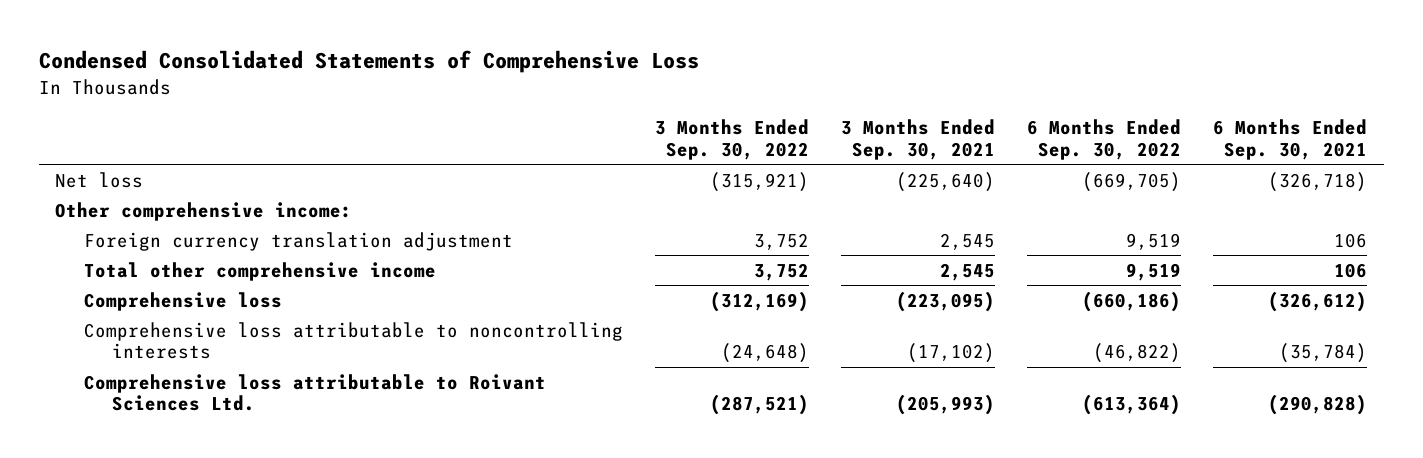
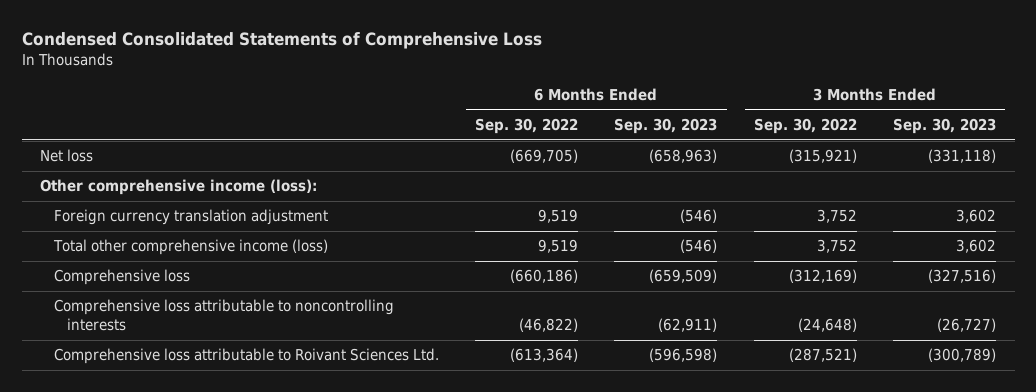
[841,119,996,160] 3 Months Ended Sep. 30, 2021 -> none
[1213,119,1368,160] 6 Months Ended Sep. 30, 2021 -> none
none -> [614,118,718,135] Sep. 30, 2023
none -> [893,118,997,135] Sep. 30, 2023
[55,201,353,221] Other comprehensive income: -> [40,179,318,196] Other comprehensive income (loss):
[83,261,436,281] Total other comprehensive income -> [52,239,328,256] Total other comprehensive income (loss)

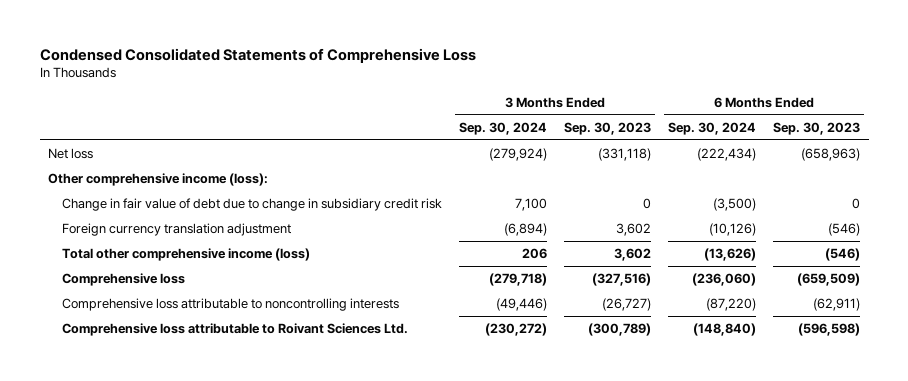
[475,118,579,135] Sep. 30, 2022 -> none
[753,118,857,135] Sep. 30, 2022 -> none
none -> [458,121,547,135] Sep. 30, 2024
none -> [668,121,757,135] Sep. 30, 2024
none -> [61,197,442,211] Change in fair value of debt due to change in subsidiary credit risk

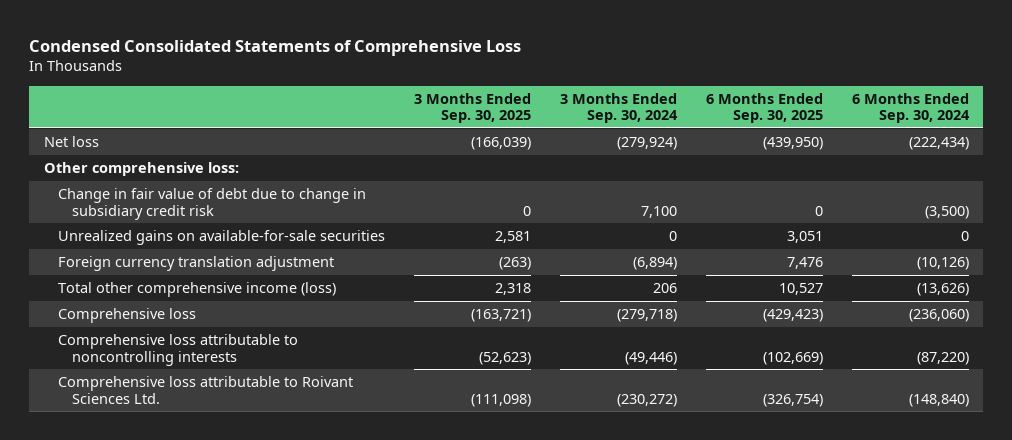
[563,121,651,135] Sep. 30, 2023 -> none
[773,121,861,135] Sep. 30, 2023 -> none
none -> [413,92,531,124] 3 Months Ended Sep. 30, 2025
none -> [705,92,823,124] 6 Months Ended Sep. 30, 2025
[48,172,269,186] Other comprehensive income (loss): -> [43,161,239,176] Other comprehensive loss:
none -> [57,229,385,245] Unrealized gains on available-for-sale securities

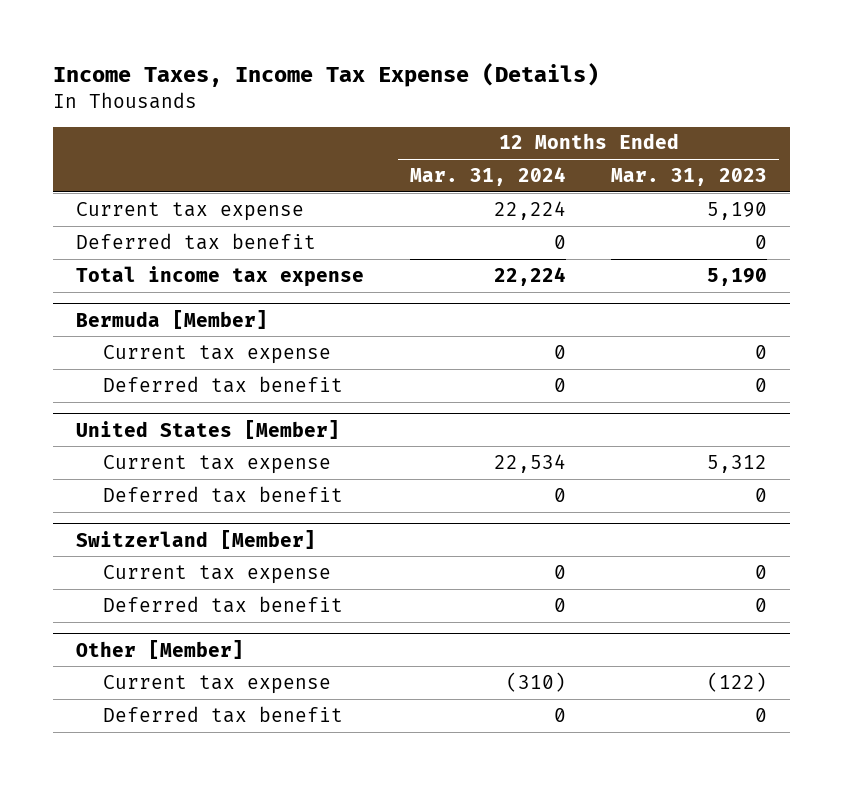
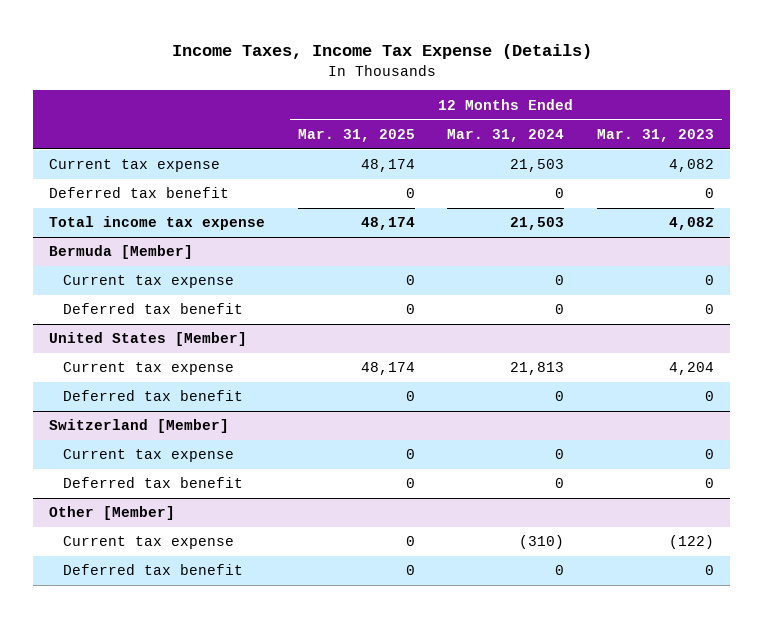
none -> [297,128,415,142] Mar. 31, 2025
[493,200,566,220] 22,224 -> [510,159,565,173] 21,503
[707,201,768,220] 5,190 -> [668,159,714,173] 4,082
[493,266,566,286] 22,224 -> [510,217,565,231] 21,503
[707,267,768,286] 5,190 -> [668,217,714,231] 4,082
[493,453,566,473] 22,534 -> [510,362,565,376] 21,813
[707,454,768,473] 5,312 -> [668,362,714,376] 4,204

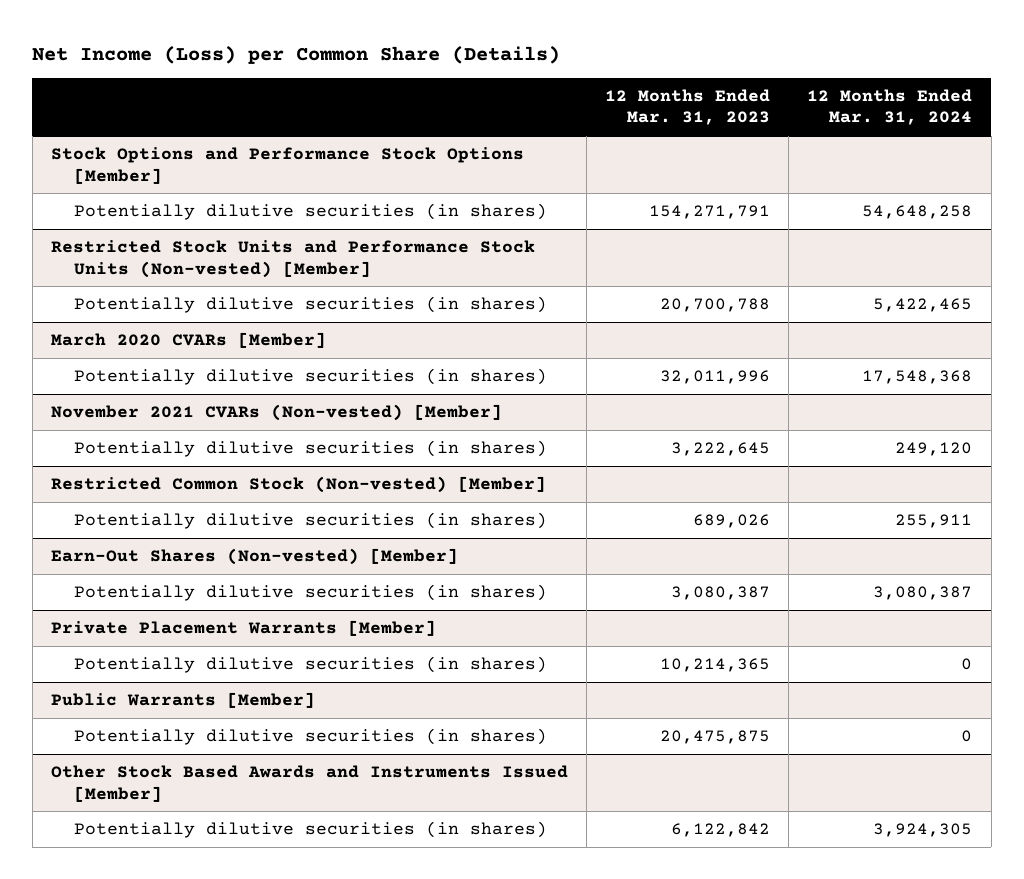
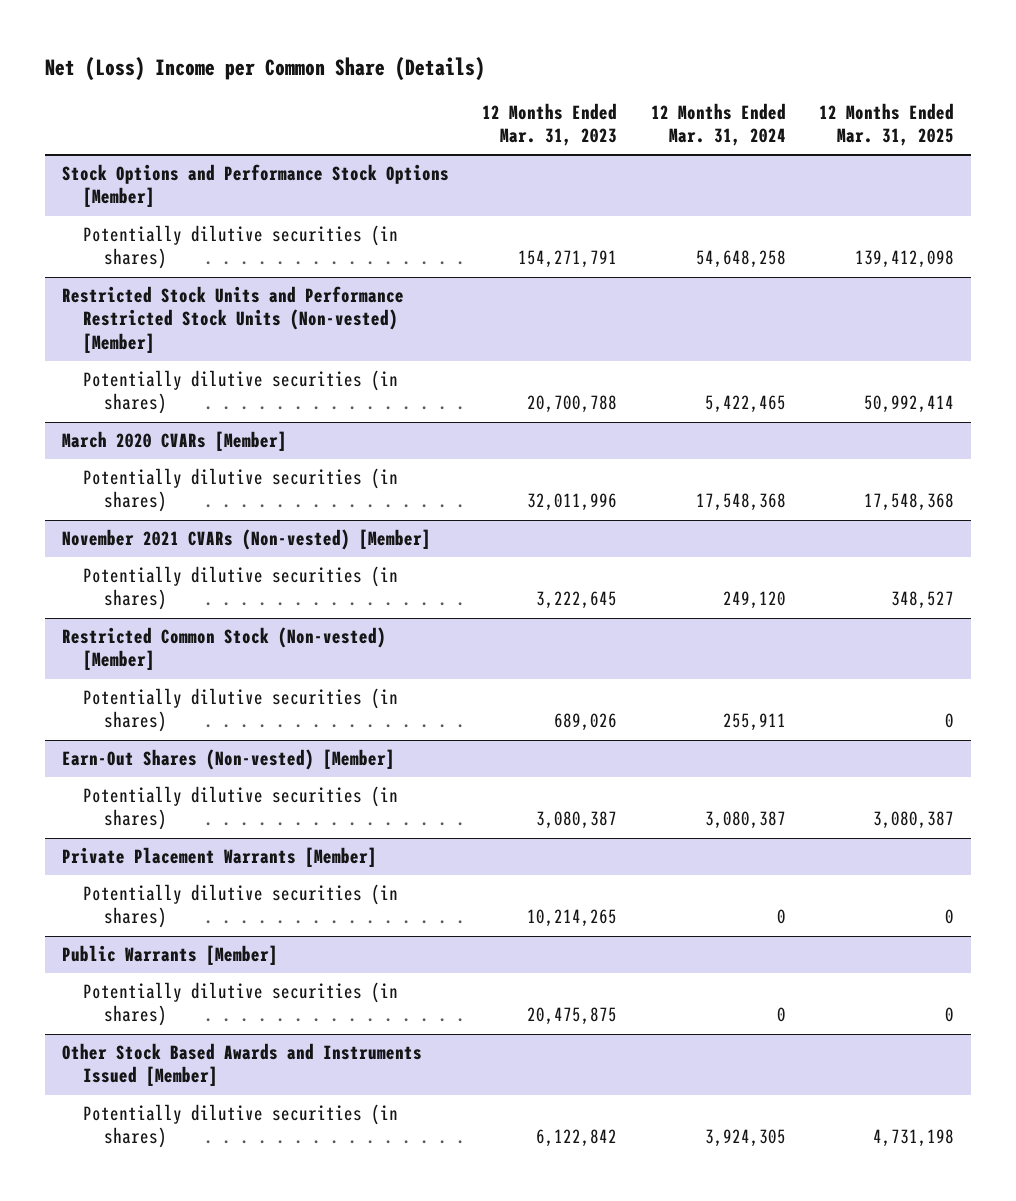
[32,46,561,65] Net Income (Loss) per Common Share (Details) -> [45,56,486,81] Net (Loss) Income per Common Share (Details)
none -> [819,103,955,147] 12 Months Ended Mar. 31, 2025
[51,240,536,278] Restricted Stock Units and Performance Stock Units (Non-vested) [Member] -> [61,286,404,353] Restricted Stock Units and Performance Restricted Stock Units (Non-vested) [Member]
[660,658,771,673] 10,214,365 -> [527,909,618,928] 10,214,265

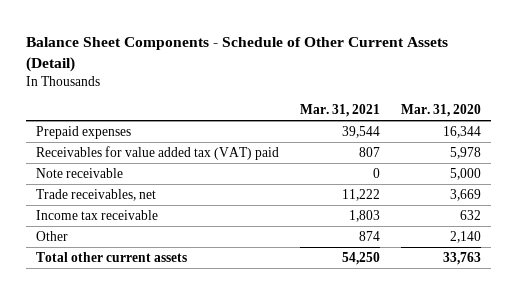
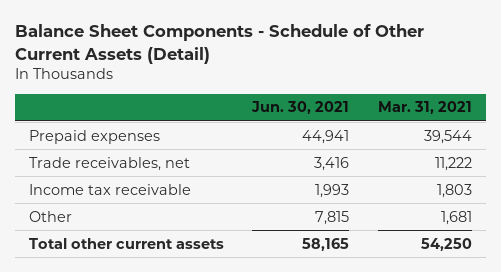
[400,104,481,118] Mar. 31, 2020 -> none
none -> [251,101,350,115] Jun. 30, 2021
[36,145,280,160] Receivables for value added tax (VAT) paid -> none
[36,167,124,178] Note receivable -> none
[358,230,380,241] 874 -> [440,210,472,225] 1,681

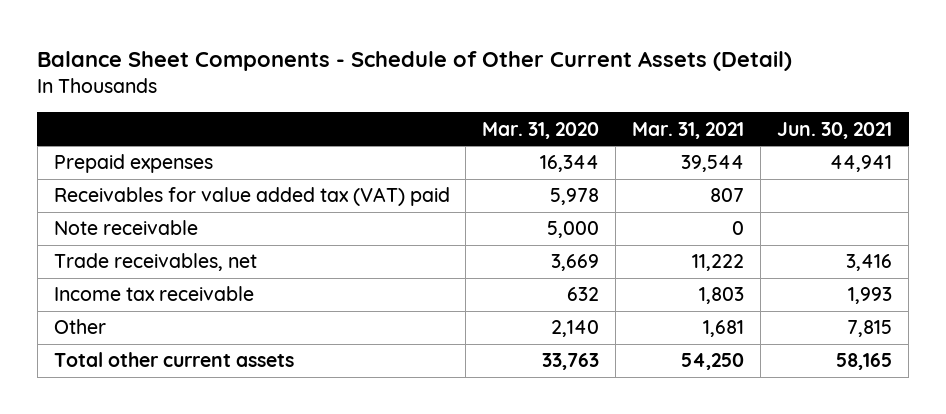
none -> [482,121,600,139] Mar. 31, 2020
none -> [53,187,450,207] Receivables for value added tax (VAT) paid
none -> [53,220,198,236] Note receivable

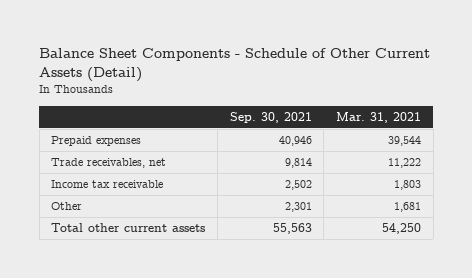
[482,121,600,139] Mar. 31, 2020 -> none
[777,121,893,139] Jun. 30, 2021 -> none
none -> [229,111,312,123] Sep. 30, 2021
[53,187,450,207] Receivables for value added tax (VAT) paid -> none
[53,220,198,236] Note receivable -> none

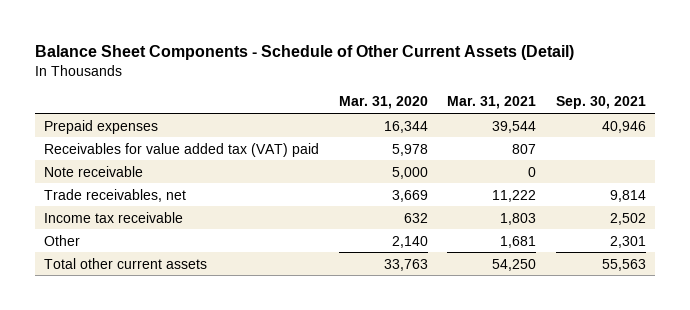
none -> [338,96,428,110] Mar. 31, 2020
none -> [44,142,320,157] Receivables for value added tax (VAT) paid
none -> [44,165,144,177] Note receivable

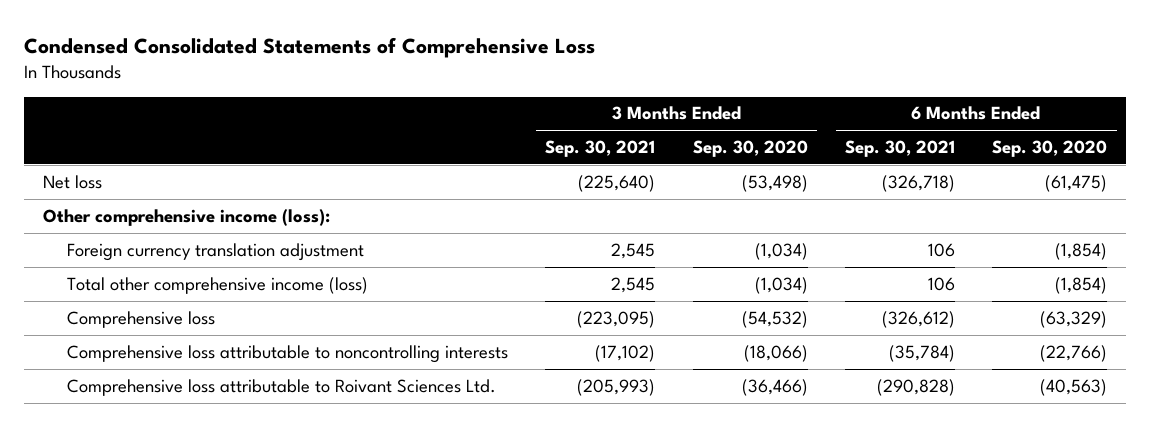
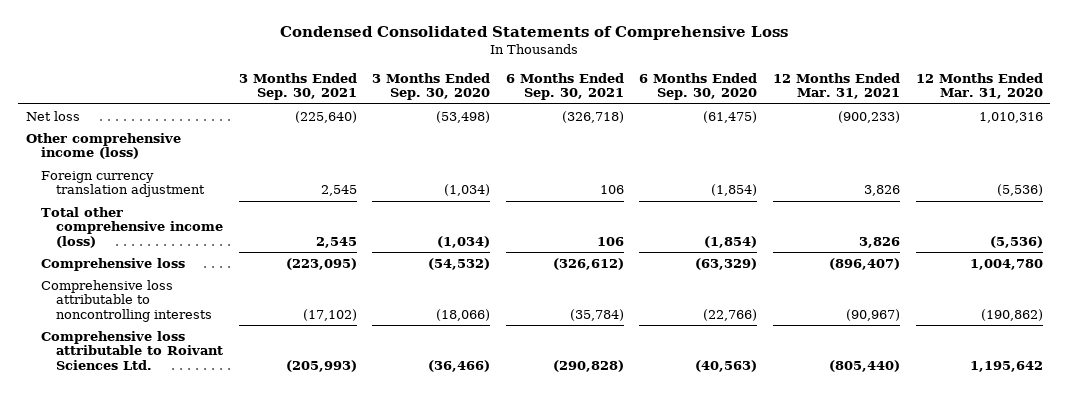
none -> [773,72,901,100] 12 Months Ended Mar. 31, 2021
none -> [915,72,1043,100] 12 Months Ended Mar. 31, 2020
[42,208,330,226] Other comprehensive income (loss): -> [25,132,181,160] Other comprehensive income (loss)

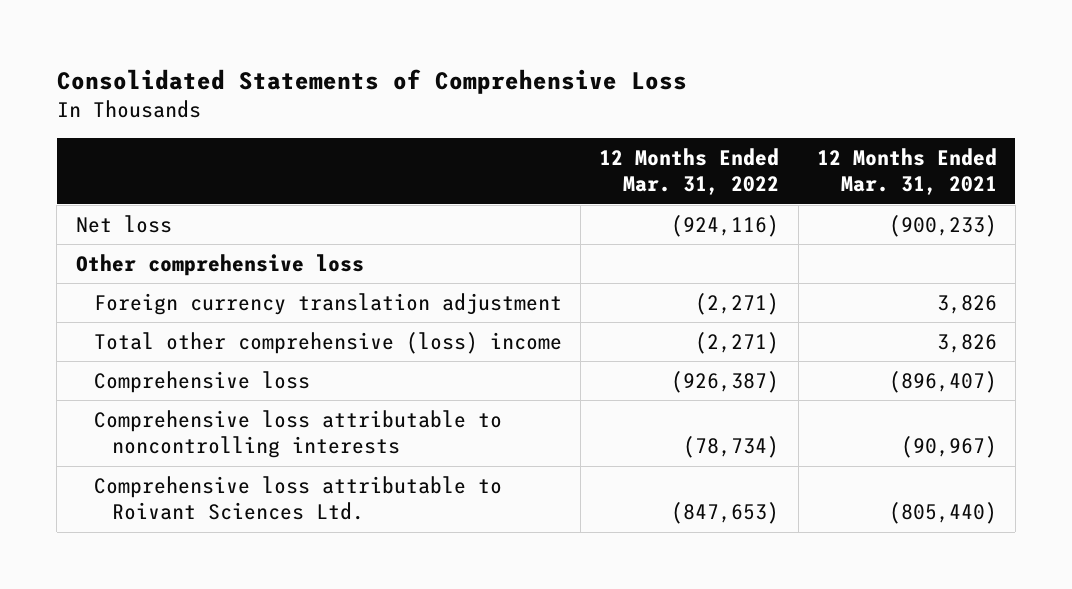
[280,26,789,41] Condensed Consolidated Statements of Comprehensive Loss -> [56,69,687,95] Consolidated Statements of Comprehensive Loss
[238,72,357,101] 3 Months Ended Sep. 30, 2021 -> none
[372,72,491,101] 3 Months Ended Sep. 30, 2020 -> none
[505,72,624,101] 6 Months Ended Sep. 30, 2021 -> none
[639,72,758,101] 6 Months Ended Sep. 30, 2020 -> none
[915,72,1043,100] 12 Months Ended Mar. 31, 2020 -> none
none -> [599,148,780,196] 12 Months Ended Mar. 31, 2022
[25,132,181,160] Other comprehensive income (loss) -> [75,253,364,276] Other comprehensive loss
[40,206,223,249] Total other comprehensive income (loss) -> [93,331,562,354] Total other comprehensive (loss) income

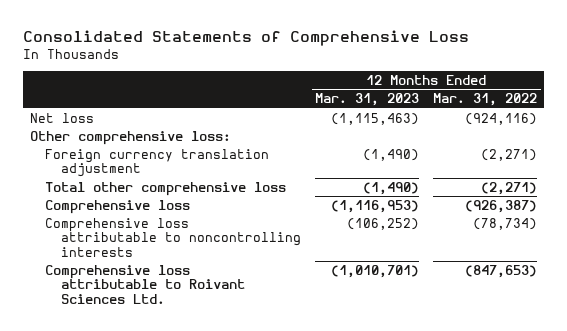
[816,148,997,196] 12 Months Ended Mar. 31, 2021 -> none
none -> [315,93,420,107] Mar. 31, 2023
[75,253,364,276] Other comprehensive loss -> [29,130,231,145] Other comprehensive loss:
[93,331,562,354] Total other comprehensive (loss) income -> [45,181,287,196] Total other comprehensive loss

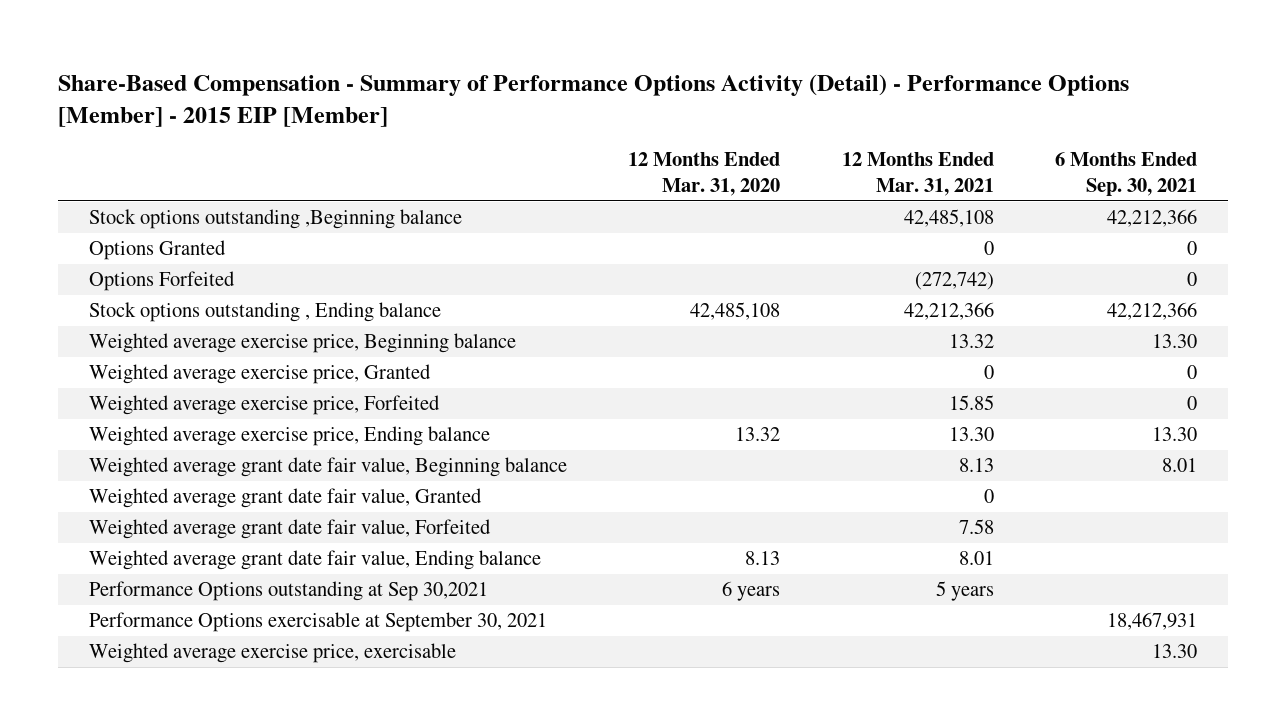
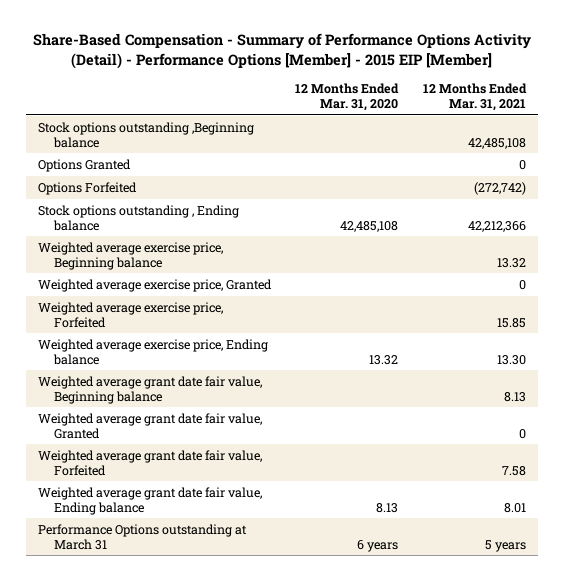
[1055,151,1198,197] 6 Months Ended Sep. 30, 2021 -> none
[89,612,548,633] Performance Options exercisable at September 30, 2021 -> none
[89,643,457,664] Weighted average exercise price, exercisable -> none
[89,581,489,602] Performance Options outstanding at Sep 30,2021 -> [37,523,247,550] Performance Options outstanding at March 31

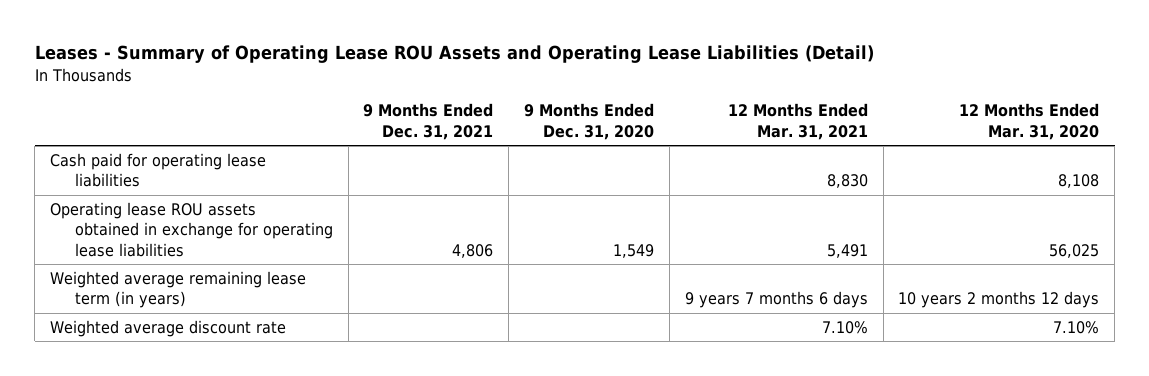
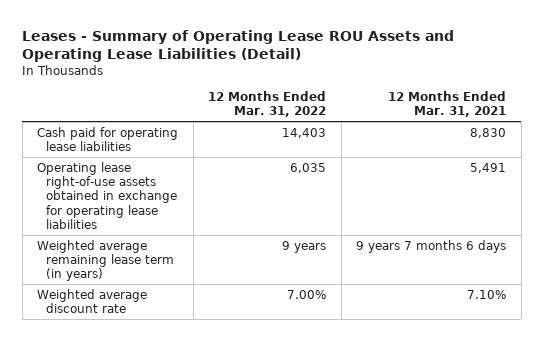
[363,103,494,140] 9 Months Ended Dec. 31, 2021 -> none
[524,103,655,140] 9 Months Ended Dec. 31, 2020 -> none
[959,103,1100,140] 12 Months Ended Mar. 31, 2020 -> none
none -> [208,90,327,118] 12 Months Ended Mar. 31, 2022
[49,201,333,258] Operating lease ROU assets obtained in exchange for operating lease liabilities -> [37,161,177,230] Operating lease right-of-use assets obtained in exchange for operating lease liabilities

